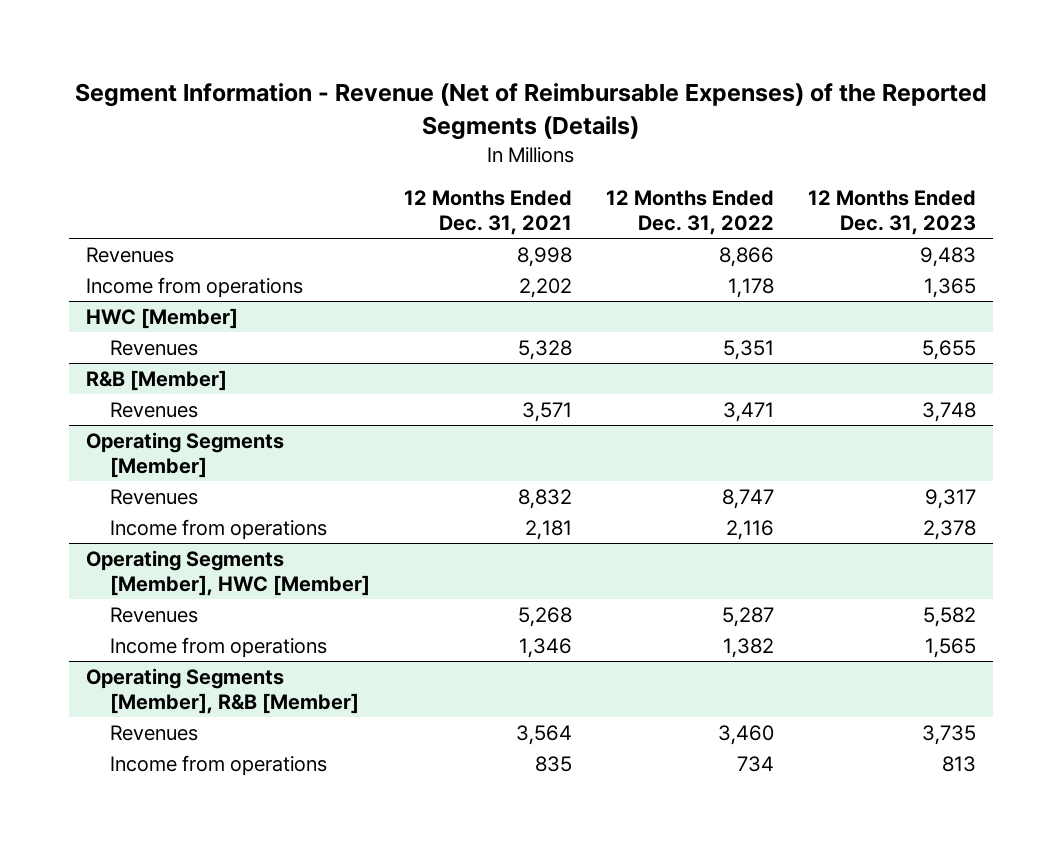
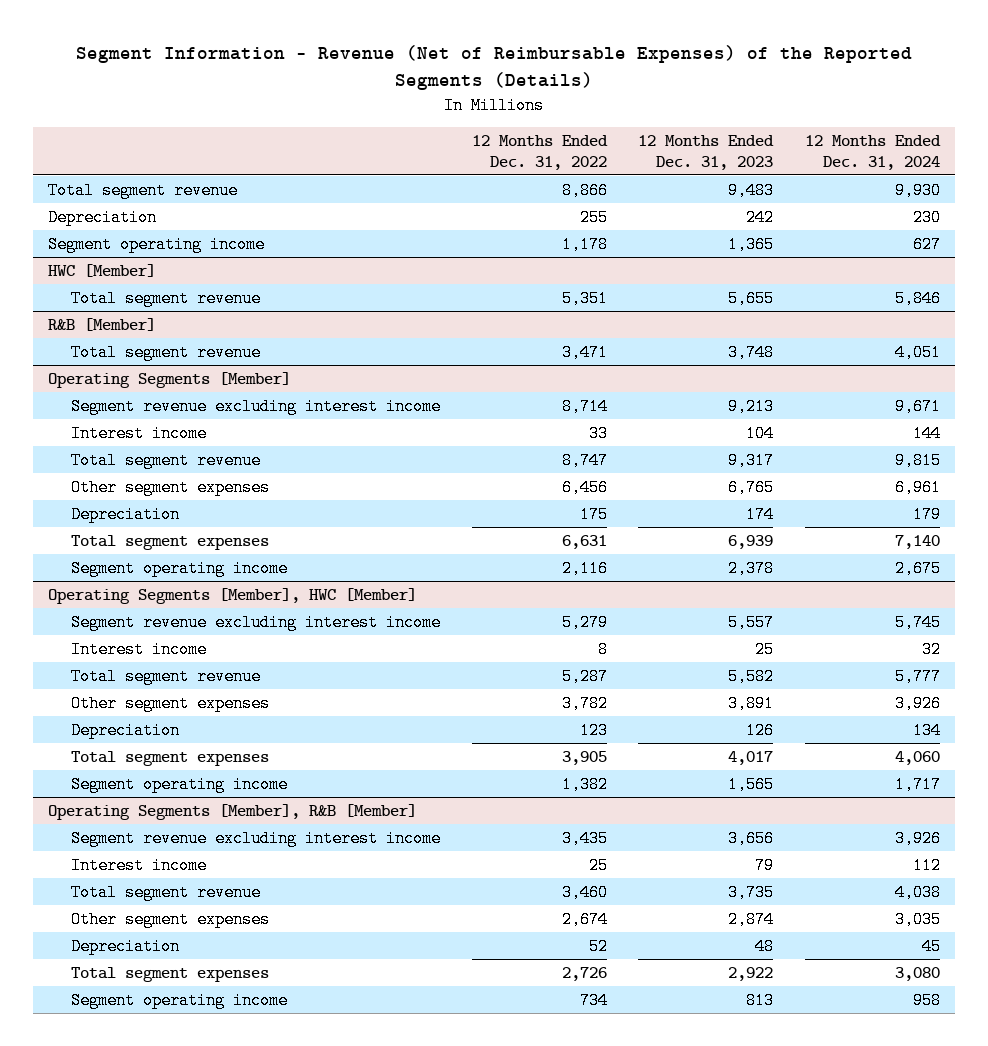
[404,189,573,236] 12 Months Ended Dec. 31, 2021 -> none
none -> [804,134,941,170] 12 Months Ended Dec. 31, 2024
[86,246,175,263] Revenues -> [48,181,239,199] Total segment revenue
none -> [48,208,158,226] Depreciation
[86,276,304,298] Income from operations -> [48,235,266,253] Segment operating income
[110,339,199,356] Revenues -> [71,289,262,307] Total segment revenue
[110,401,199,418] Revenues -> [71,343,262,361] Total segment revenue
none -> [71,397,442,415] Segment revenue excluding interest income
none -> [71,424,208,442] Interest income
[110,488,199,505] Revenues -> [71,451,262,469] Total segment revenue
none -> [71,478,271,496] Other segment expenses
none -> [71,505,181,523] Depreciation
none -> [71,534,270,550] Total segment expenses
[110,518,328,540] Income from operations -> [71,559,289,577] Segment operating income
none -> [71,613,442,631] Segment revenue excluding interest income
none -> [71,640,208,658] Interest income
[110,606,199,623] Revenues -> [71,667,262,685] Total segment revenue
none -> [71,694,271,712] Other segment expenses
none -> [71,721,181,739] Depreciation
none -> [71,750,270,766] Total segment expenses
[110,636,328,658] Income from operations -> [71,775,289,793] Segment operating income
none -> [71,829,442,847] Segment revenue excluding interest income
none -> [71,856,208,874] Interest income
[110,724,199,741] Revenues -> [71,883,262,901] Total segment revenue
none -> [71,910,271,928] Other segment expenses
none -> [71,937,181,955] Depreciation
none -> [71,966,270,982] Total segment expenses
[110,754,328,776] Income from operations -> [71,991,289,1009] Segment operating income

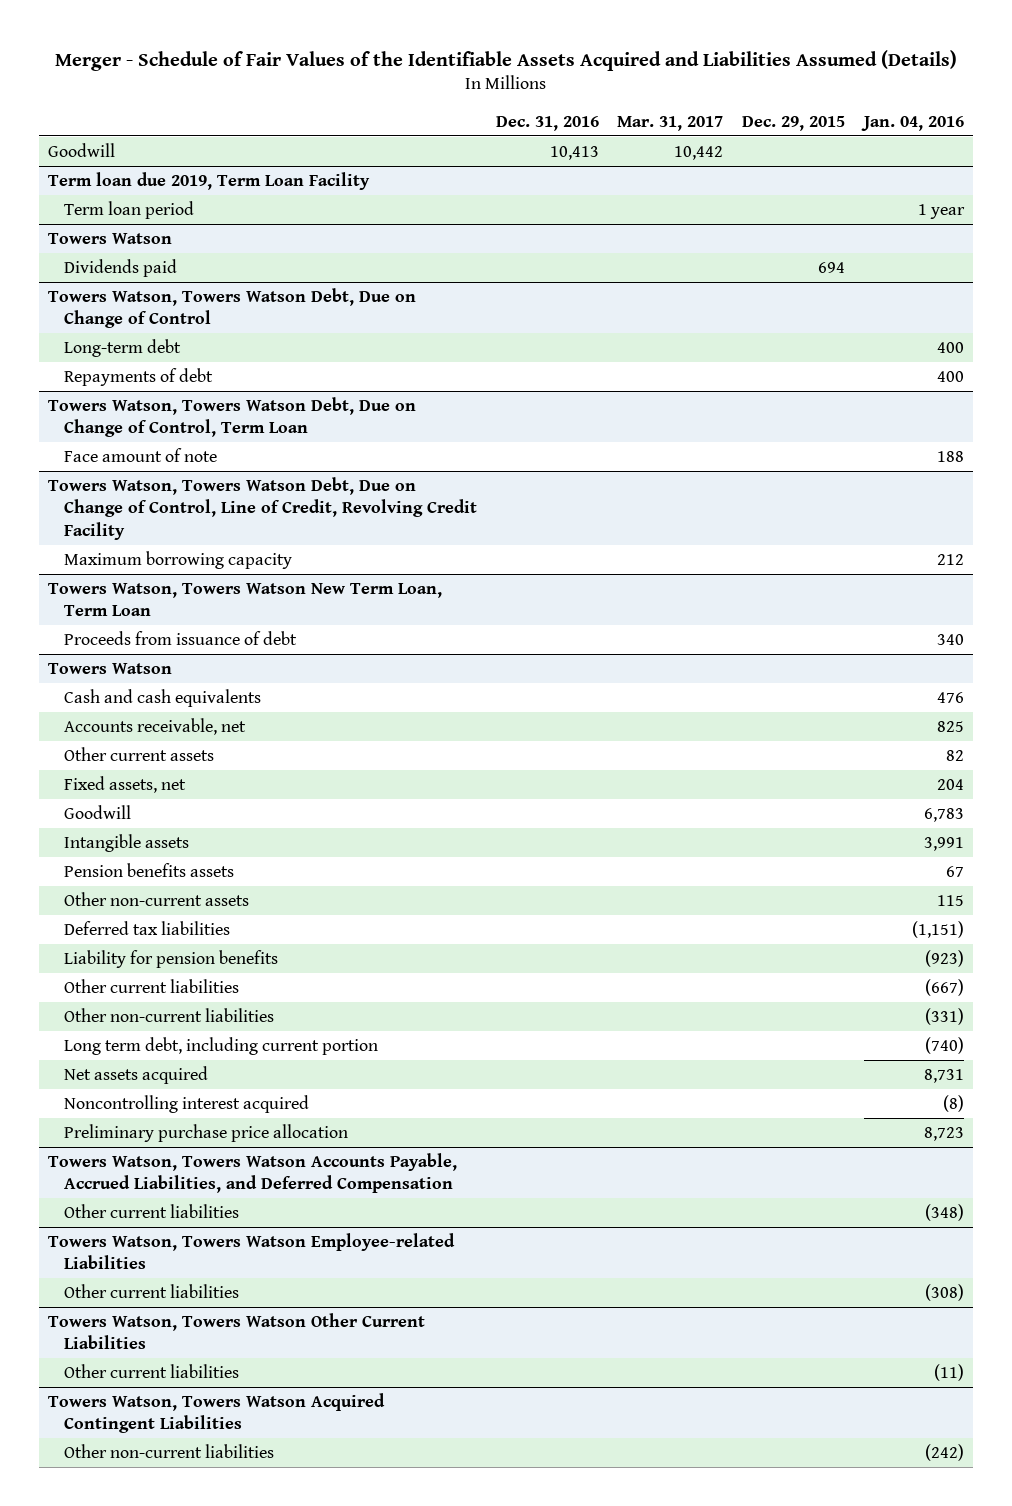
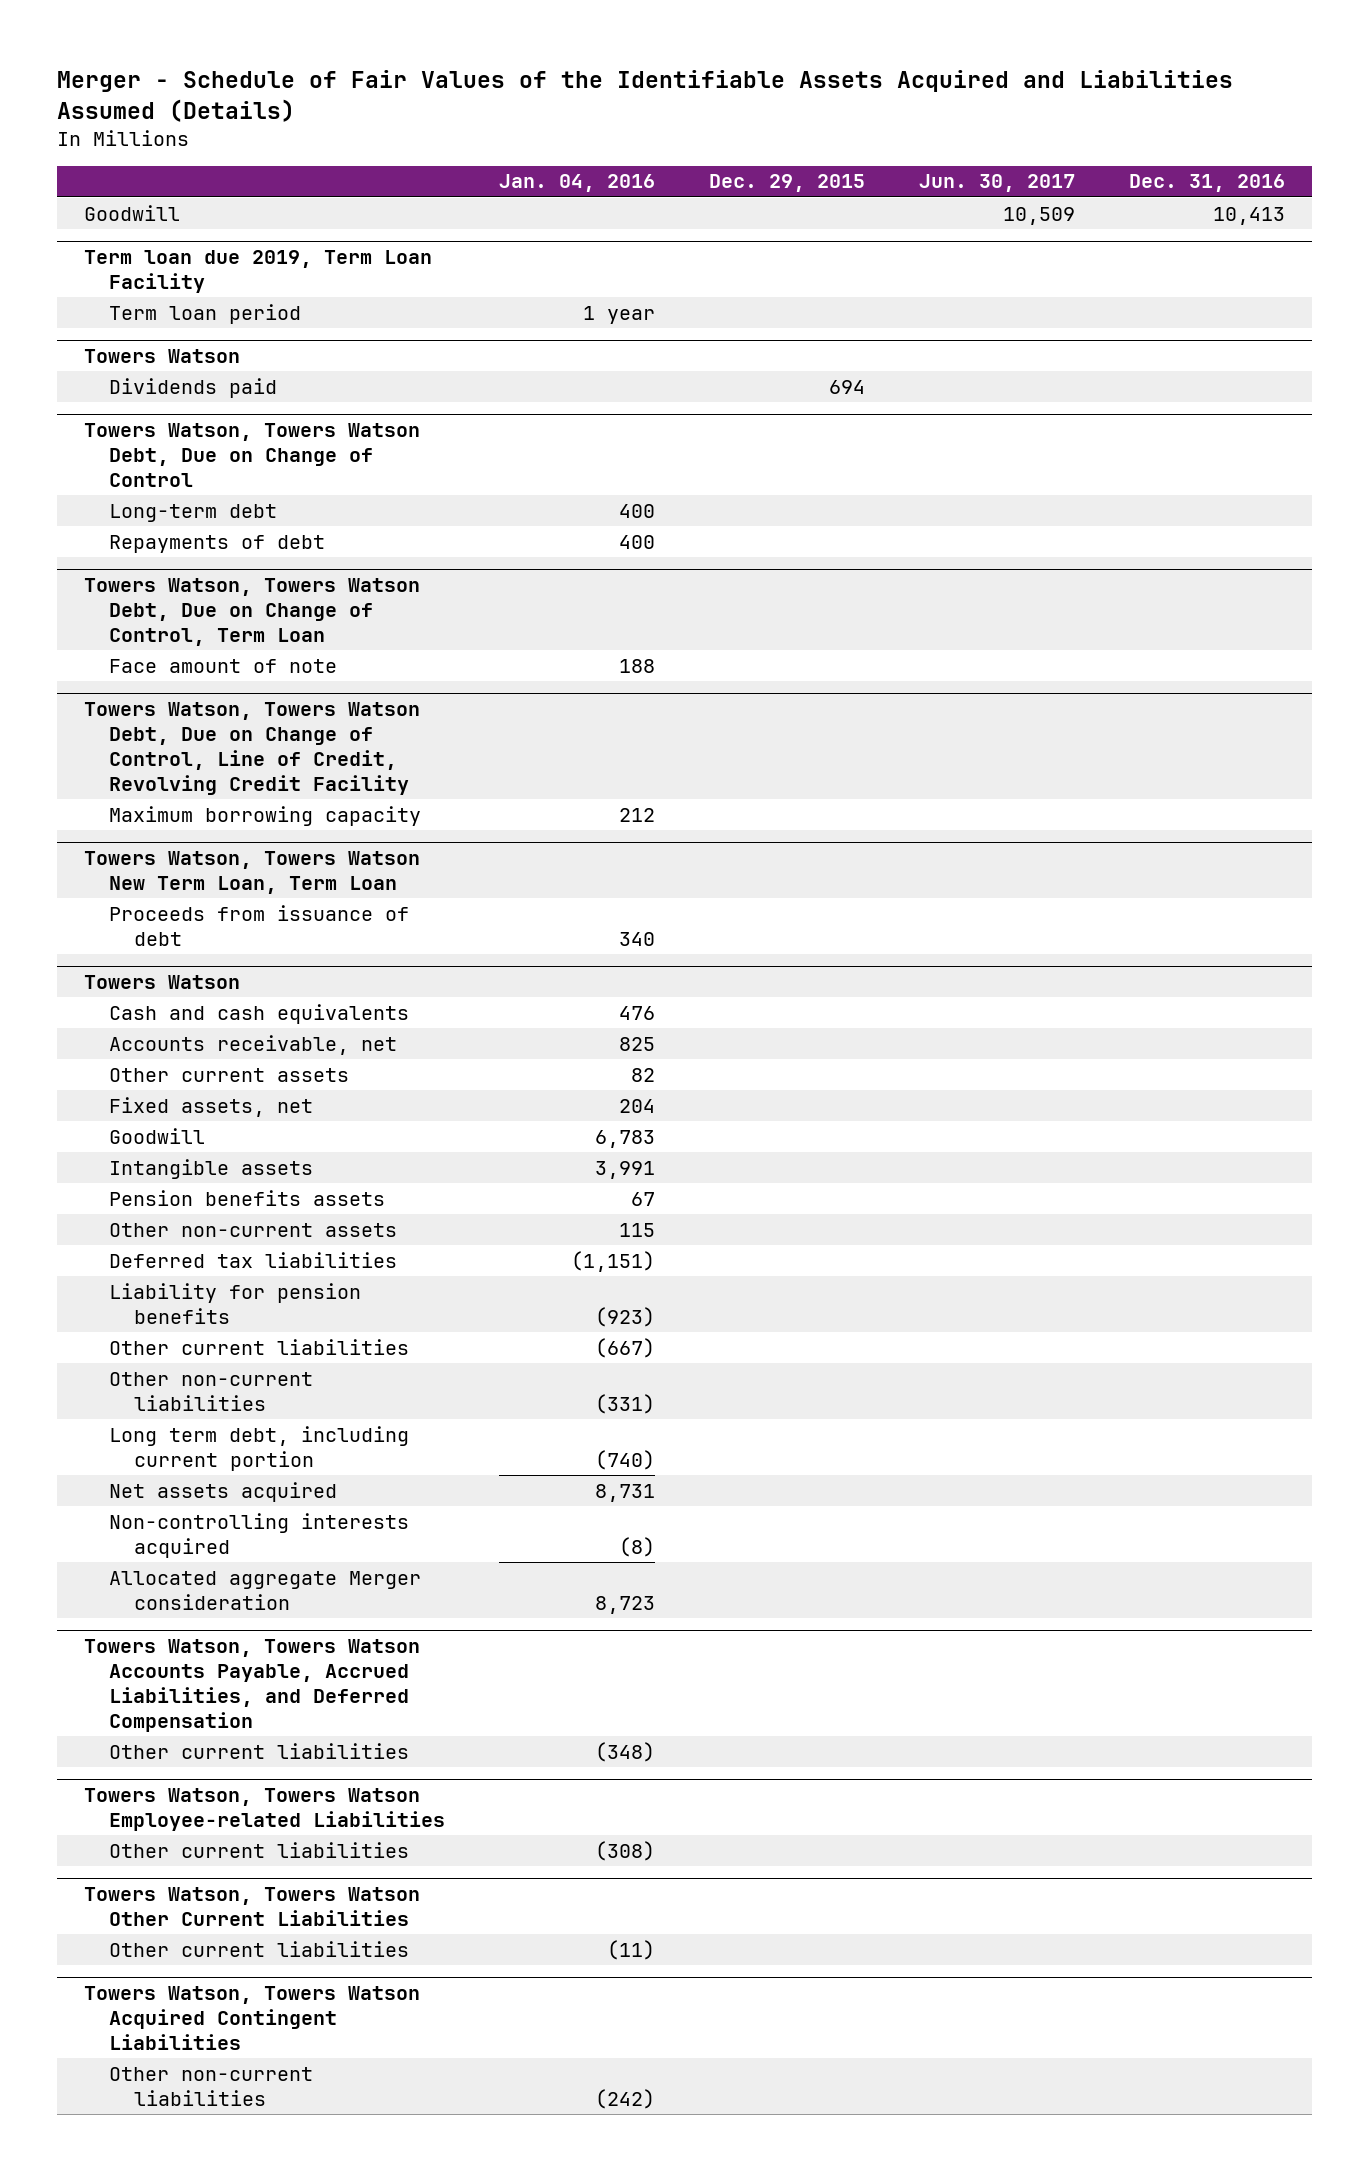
[617,115,724,131] Mar. 31, 2017 -> none
none -> [918,174,1075,193] Jun. 30, 2017
[63,1094,309,1113] Noncontrolling interest acquired -> [108,1512,409,1558] Non-controlling interests acquired
[63,1123,348,1142] Preliminary purchase price allocation -> [108,1570,421,1610] Allocated aggregate Merger consideration

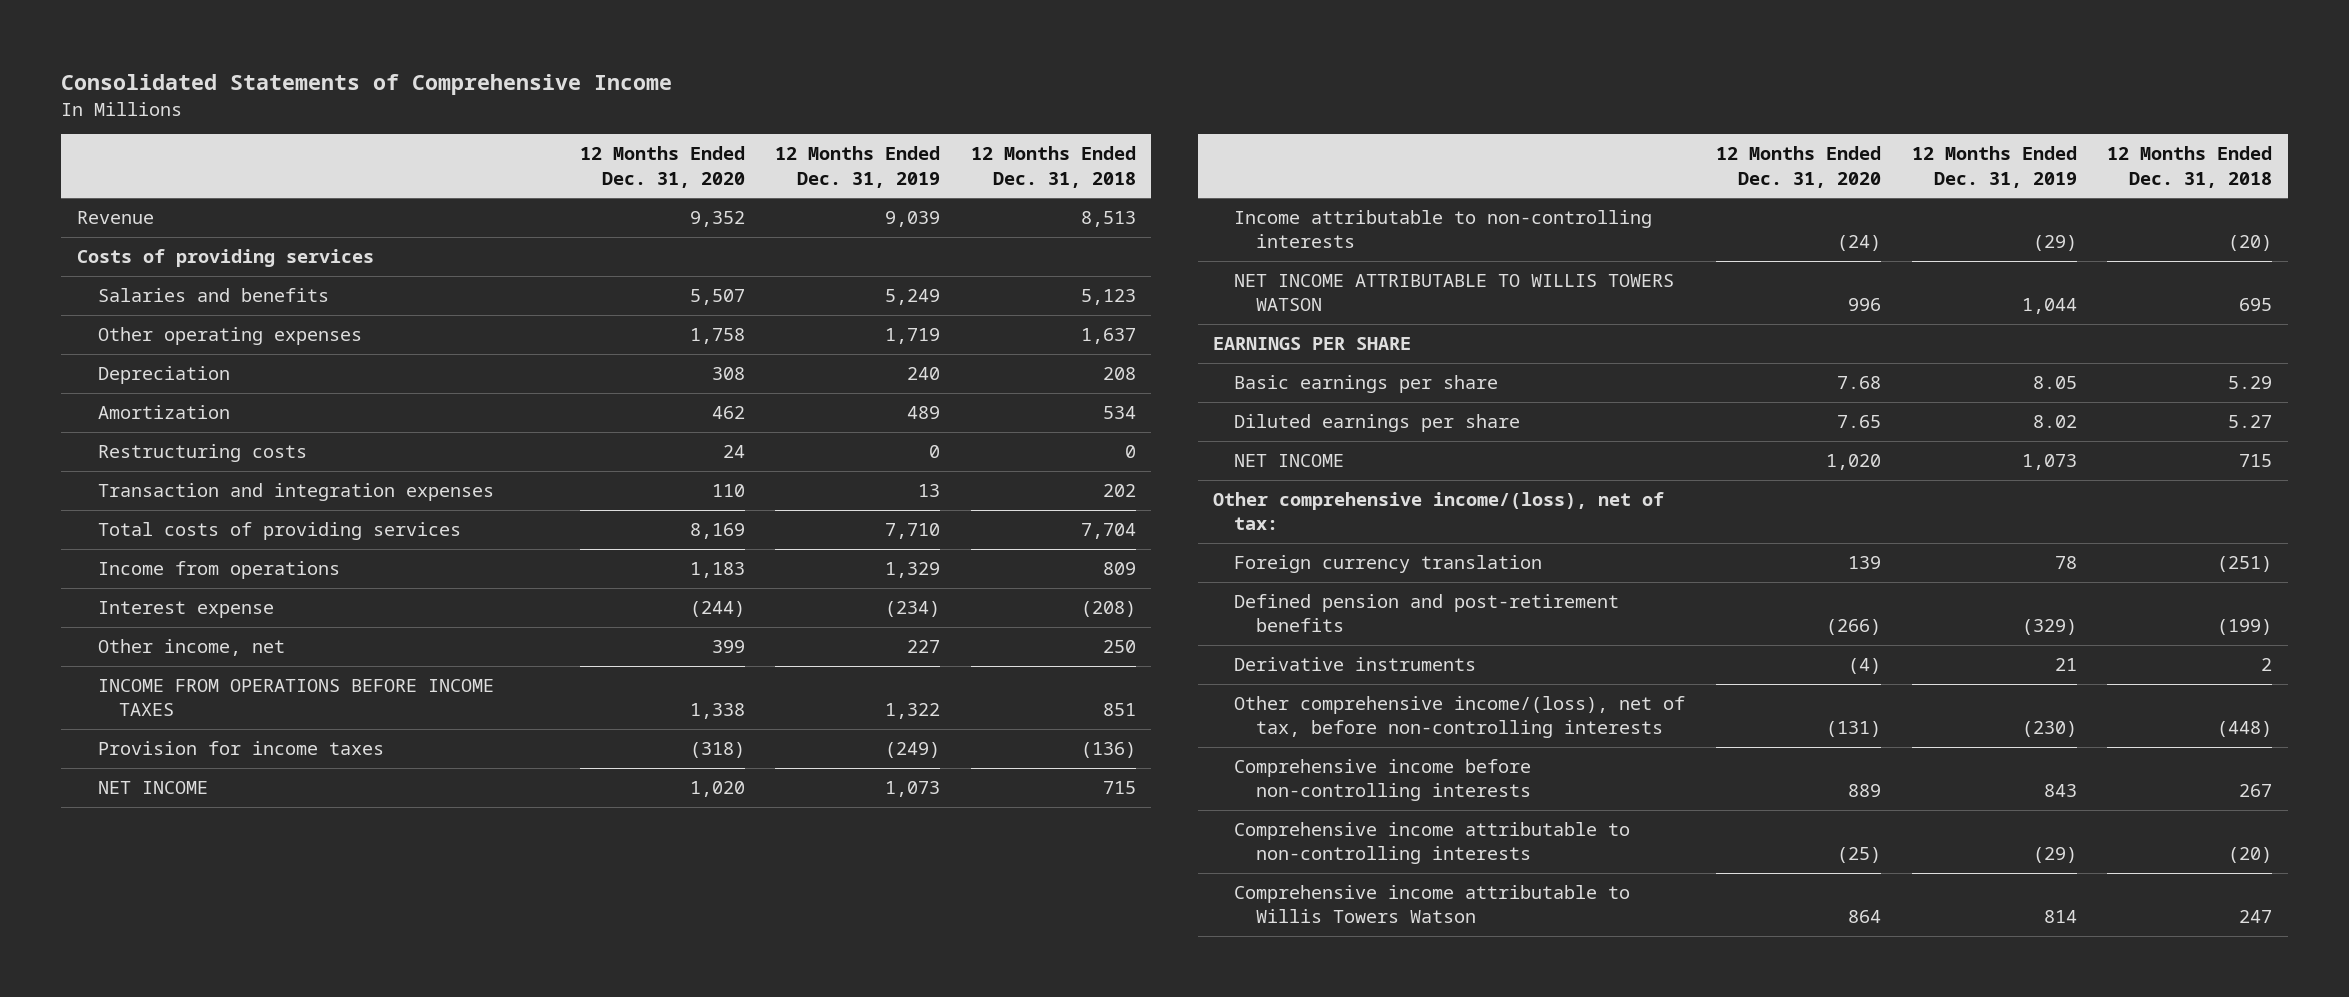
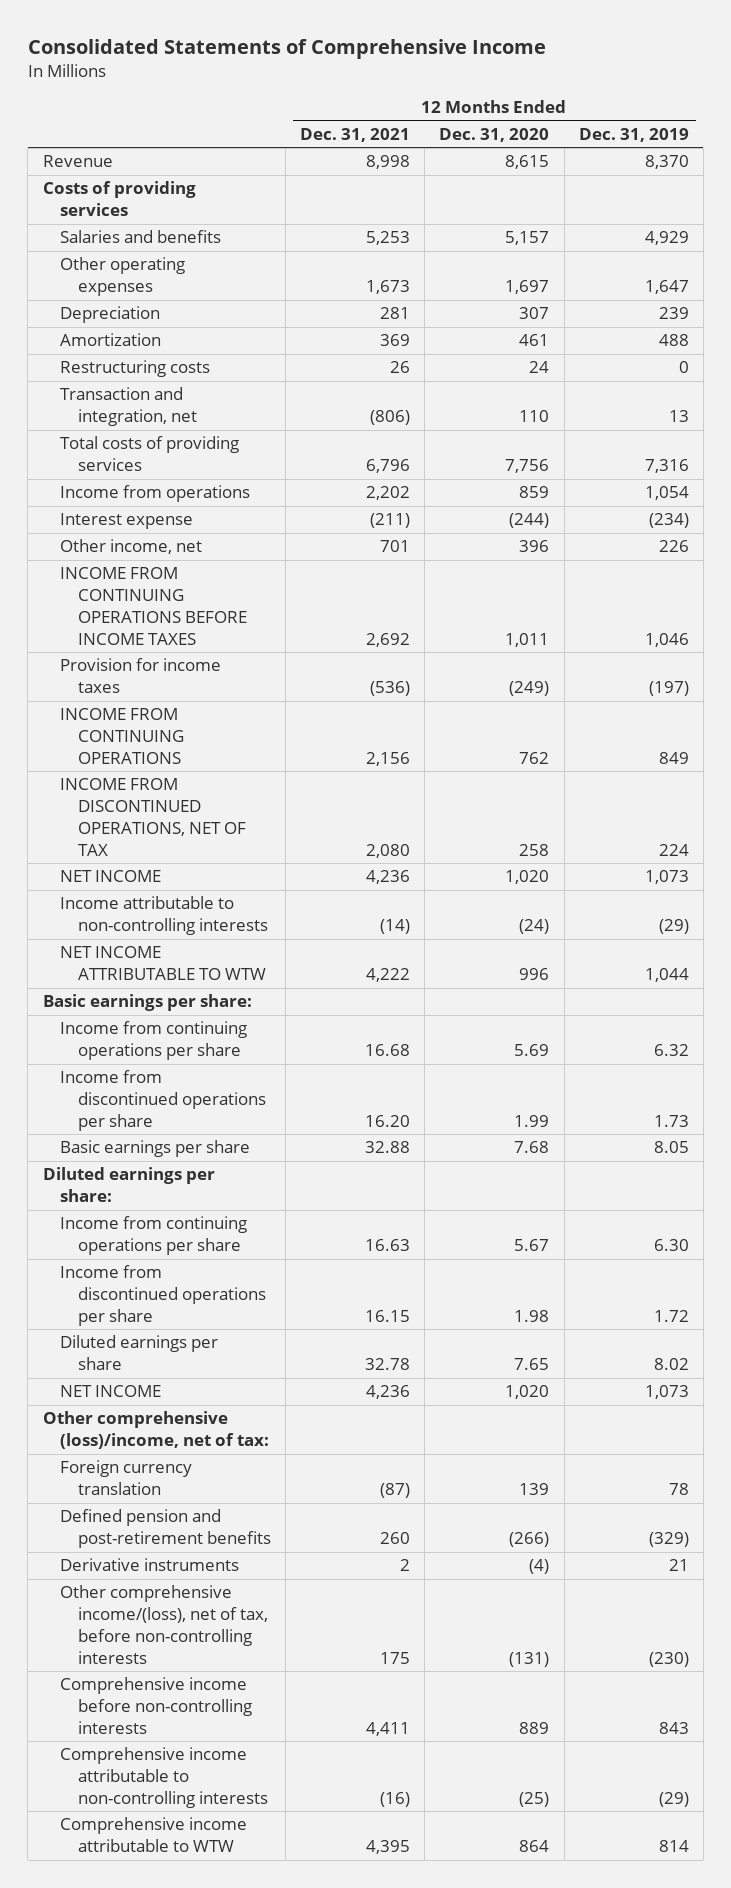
[970,146,1136,188] 12 Months Ended Dec. 31, 2018 -> none
none -> [300,127,411,142] Dec. 31, 2021
[689,211,745,228] 9,352 -> [505,155,550,170] 8,615
[885,211,941,228] 9,039 -> [644,155,689,170] 8,370
[689,289,745,306] 5,507 -> [505,231,550,246] 5,157
[885,289,941,306] 5,249 -> [644,231,689,246] 4,929
[689,328,745,345] 1,758 -> [505,280,550,295] 1,697
[885,328,941,345] 1,719 -> [644,280,689,295] 1,647
[711,367,745,381] 308 -> [519,307,550,320] 307
[907,367,941,381] 240 -> [658,307,689,320] 239
[711,406,745,420] 462 -> [519,334,550,347] 461
[907,406,941,420] 489 -> [658,334,689,347] 488
[98,483,495,502] Transaction and integration expenses -> [60,387,197,427] Transaction and integration, net
[689,523,745,540] 8,169 -> [505,459,550,474] 7,756
[885,523,941,540] 7,710 -> [644,459,689,474] 7,316
[689,562,745,579] 1,183 -> [519,486,550,499] 859
[885,562,941,579] 1,329 -> [644,486,689,501] 1,054
[711,640,745,654] 399 -> [519,540,550,553] 396
[907,640,941,654] 227 -> [658,540,689,553] 226
[98,679,495,717] INCOME FROM OPERATIONS BEFORE INCOME TAXES -> [60,567,247,645] INCOME FROM CONTINUING OPERATIONS BEFORE INCOME TAXES
[689,703,745,720] 1,338 -> [505,632,550,647] 1,011
[885,703,941,720] 1,322 -> [644,632,689,647] 1,046
[689,742,745,759] (318) -> [509,681,550,697] (249)
[885,742,941,759] (249) -> [648,681,689,697] (197)
none -> [60,708,184,765] INCOME FROM CONTINUING OPERATIONS
none -> [60,778,246,856] INCOME FROM DISCONTINUED OPERATIONS, NET OF TAX
[1234,274,1675,312] NET INCOME ATTRIBUTABLE TO WILLIS TOWERS WATSON -> [60,946,266,981] NET INCOME ATTRIBUTABLE TO WTW
[1213,337,1412,351] EARNINGS PER SHARE -> [42,994,252,1012] Basic earnings per share:
none -> [60,1021,248,1061] Income from continuing operations per share
none -> [60,1070,266,1132] Income from discontinued operations per share
none -> [42,1167,215,1203] Diluted earnings per share:
none -> [60,1216,248,1256] Income from continuing operations per share
none -> [60,1265,266,1327] Income from discontinued operations per share
[1213,492,1665,531] Other comprehensive income/(loss), net of tax: -> [42,1411,270,1450] Other comprehensive (loss)/income, net of tax:
[1234,885,1631,924] Comprehensive income attributable to Willis Towers Watson -> [60,1817,248,1853] Comprehensive income attributable to WTW

